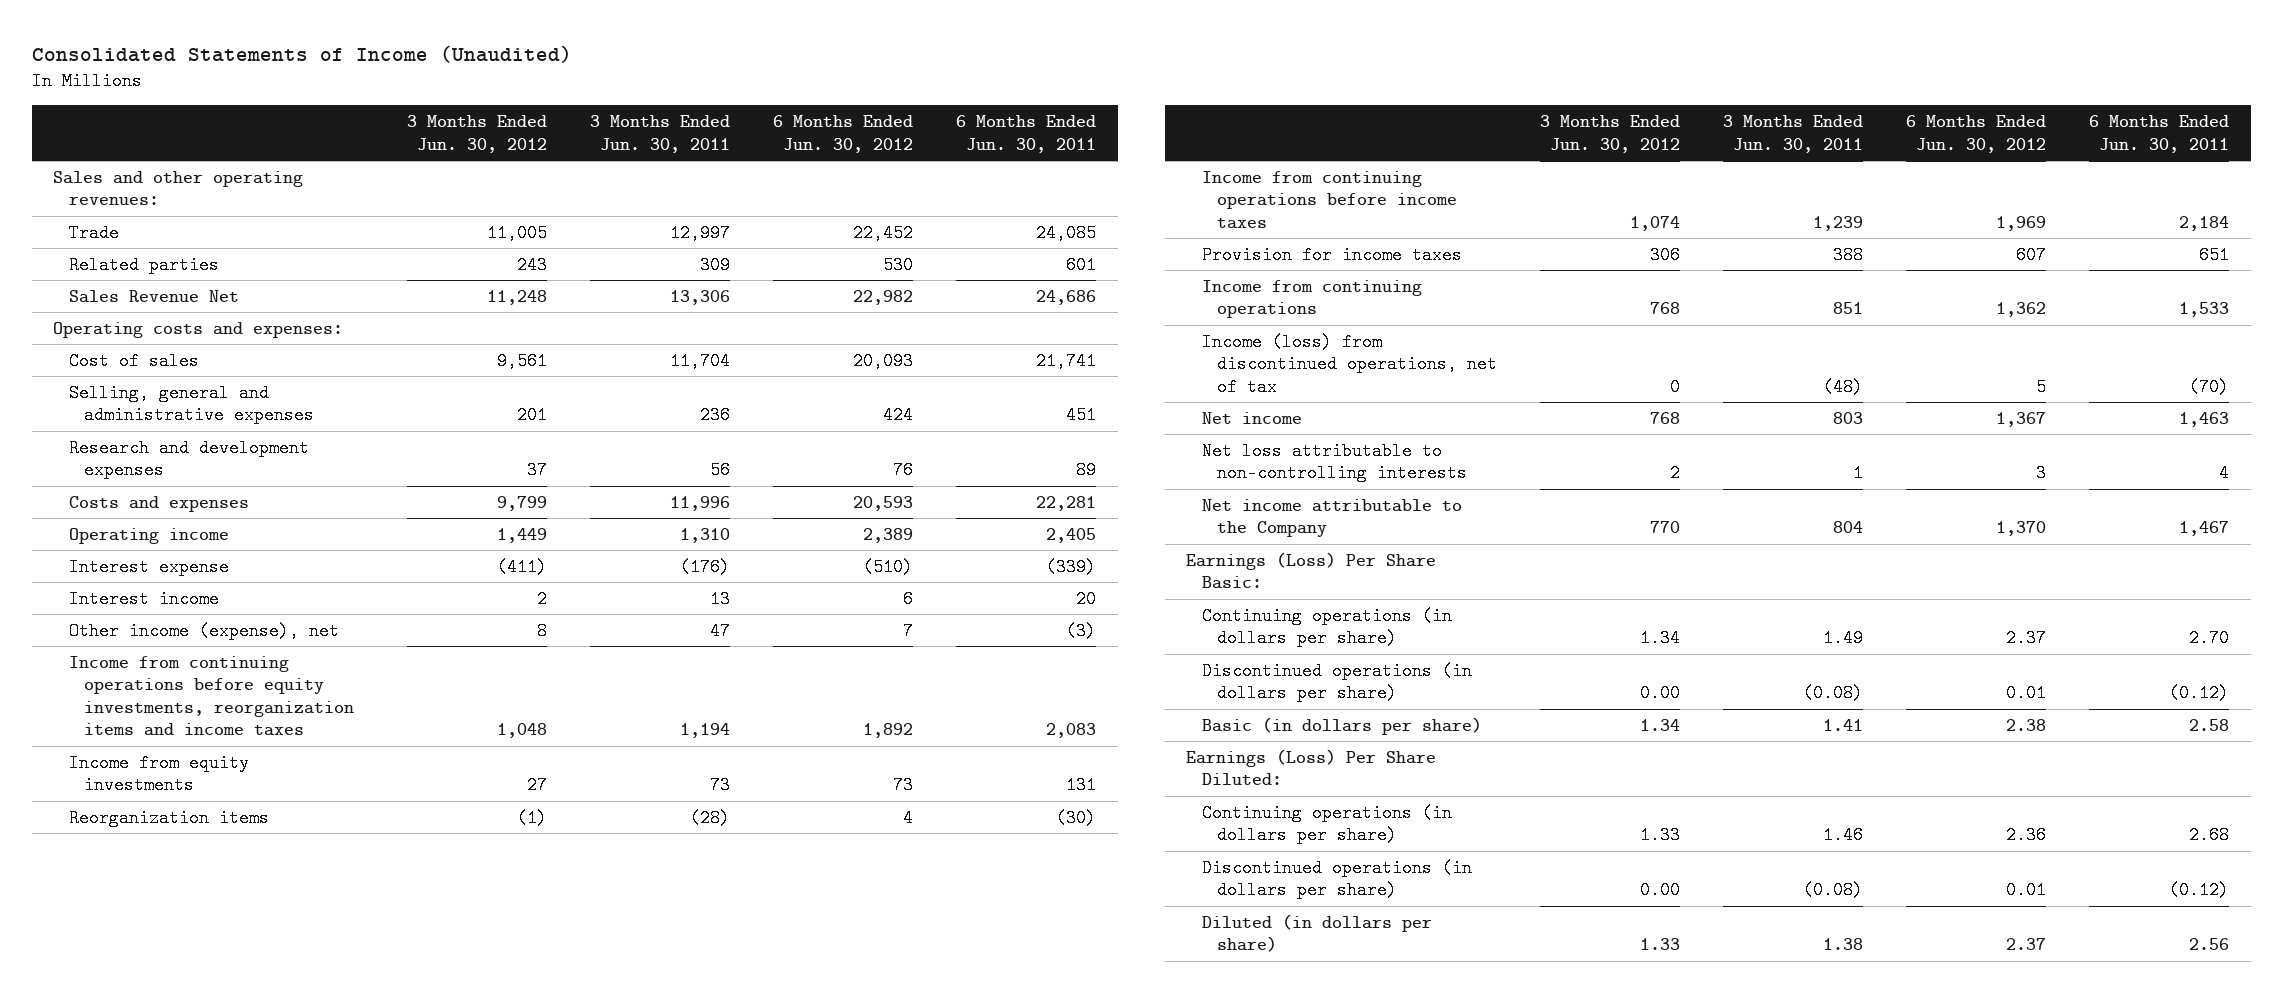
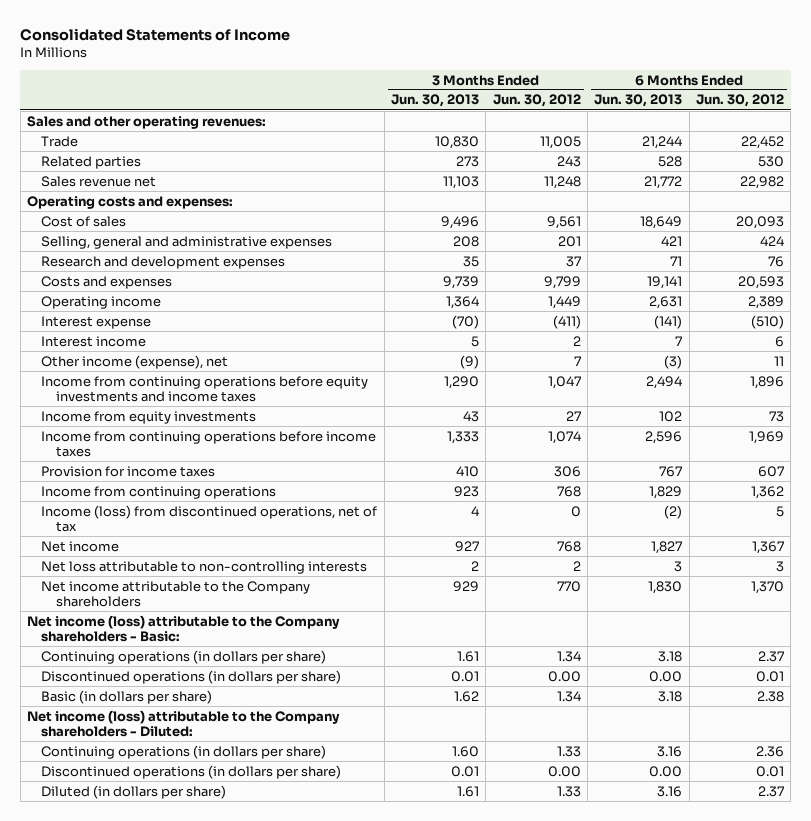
[31,45,572,64] Consolidated Statements of Income (Unaudited) -> [20,28,291,42] Consolidated Statements of Income
[590,115,731,153] 3 Months Ended Jun. 30, 2011 -> none
[956,115,1097,153] 6 Months Ended Jun. 30, 2011 -> none
none -> [390,94,479,108] Jun. 30, 2013
none -> [594,94,683,108] Jun. 30, 2013
[68,289,239,303] Sales Revenue Net -> [41,175,157,187] Sales revenue net
[537,621,548,640] 8 -> [573,355,581,366] 7
[903,621,914,640] 7 -> [774,355,785,366] 11
[68,655,354,737] Income from continuing operations before equity investments, reorganization items and income taxes -> [41,375,369,402] Income from continuing operations before equity investments and income taxes
[497,723,548,739] 1,048 -> [547,375,581,389] 1,047
[863,723,914,739] 1,892 -> [750,375,785,389] 1,896
[68,808,269,827] Reorganization items -> none
[1201,498,1462,538] Net income attributable to the Company -> [41,580,311,607] Net income attributable to the Company shareholders
[1186,551,1437,590] Earnings (Loss) Per Share Basic: -> [26,614,340,642] Net income (loss) attributable to the Company shareholders - Basic:
[1186,748,1437,786] Earnings (Loss) Per Share Diluted: -> [26,709,340,737] Net income (loss) attributable to the Company shareholders - Diluted:

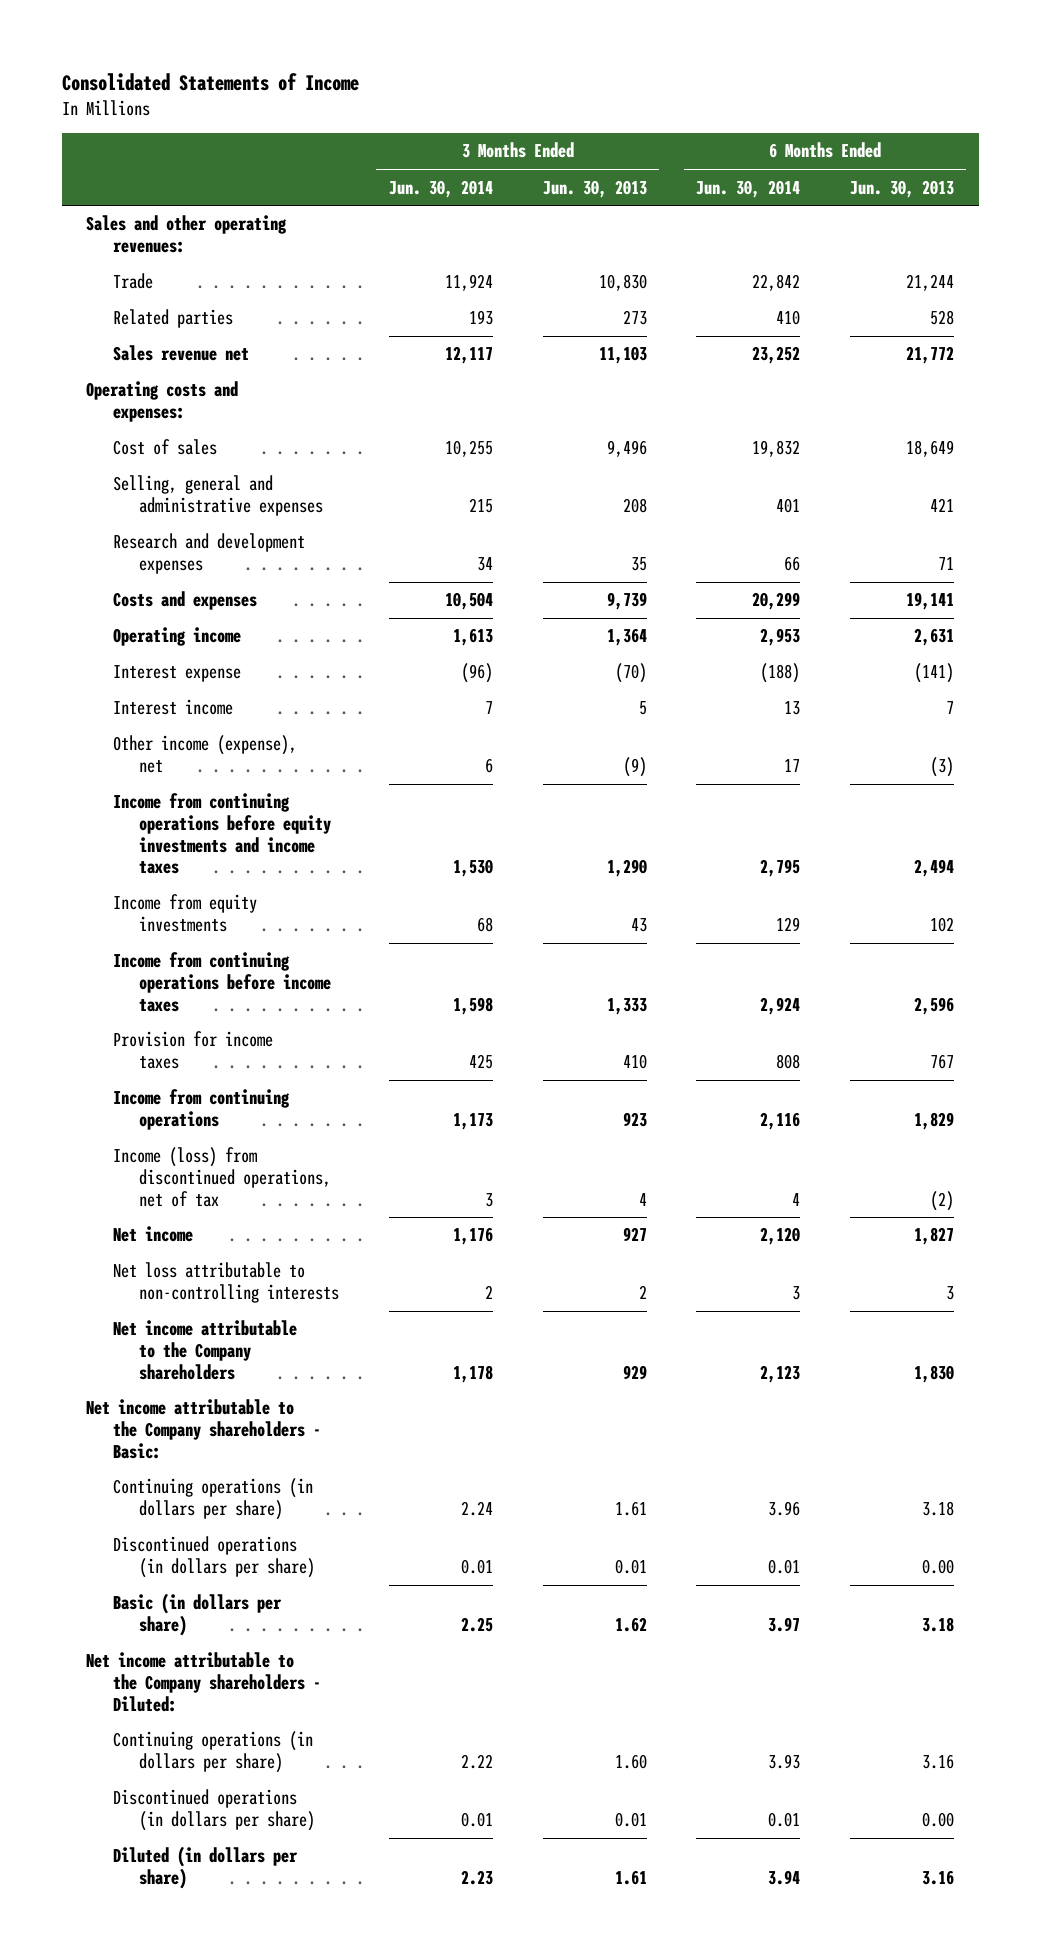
[492,94,581,108] Jun. 30, 2012 -> none
[696,94,785,108] Jun. 30, 2012 -> none
none -> [388,179,493,198] Jun. 30, 2014
none -> [696,179,801,198] Jun. 30, 2014
[26,614,340,642] Net income (loss) attributable to the Company shareholders - Basic: -> [86,1399,321,1459] Net income attributable to the Company shareholders - Basic:
[26,709,340,737] Net income (loss) attributable to the Company shareholders - Diluted: -> [86,1652,321,1712] Net income attributable to the Company shareholders - Diluted:

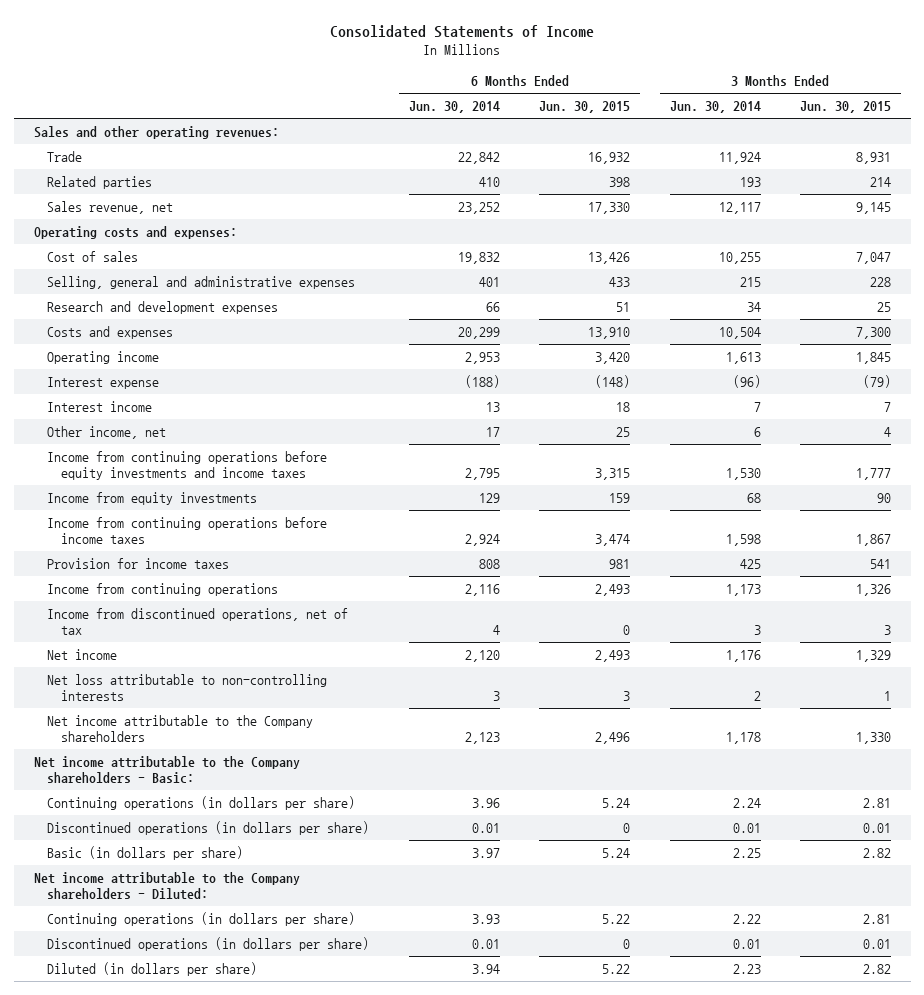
[542,179,647,198] Jun. 30, 2013 -> none
[849,179,954,198] Jun. 30, 2013 -> none
none -> [539,101,631,114] Jun. 30, 2015
none -> [799,101,891,114] Jun. 30, 2015
[112,345,249,362] Sales revenue net -> [47,200,174,214] Sales revenue, net
[112,735,297,774] Other income (expense), net -> [47,425,167,439] Other income, net
[112,1147,332,1207] Income (loss) from discontinued operations, net of tax -> [47,607,349,636] Income from discontinued operations, net of tax

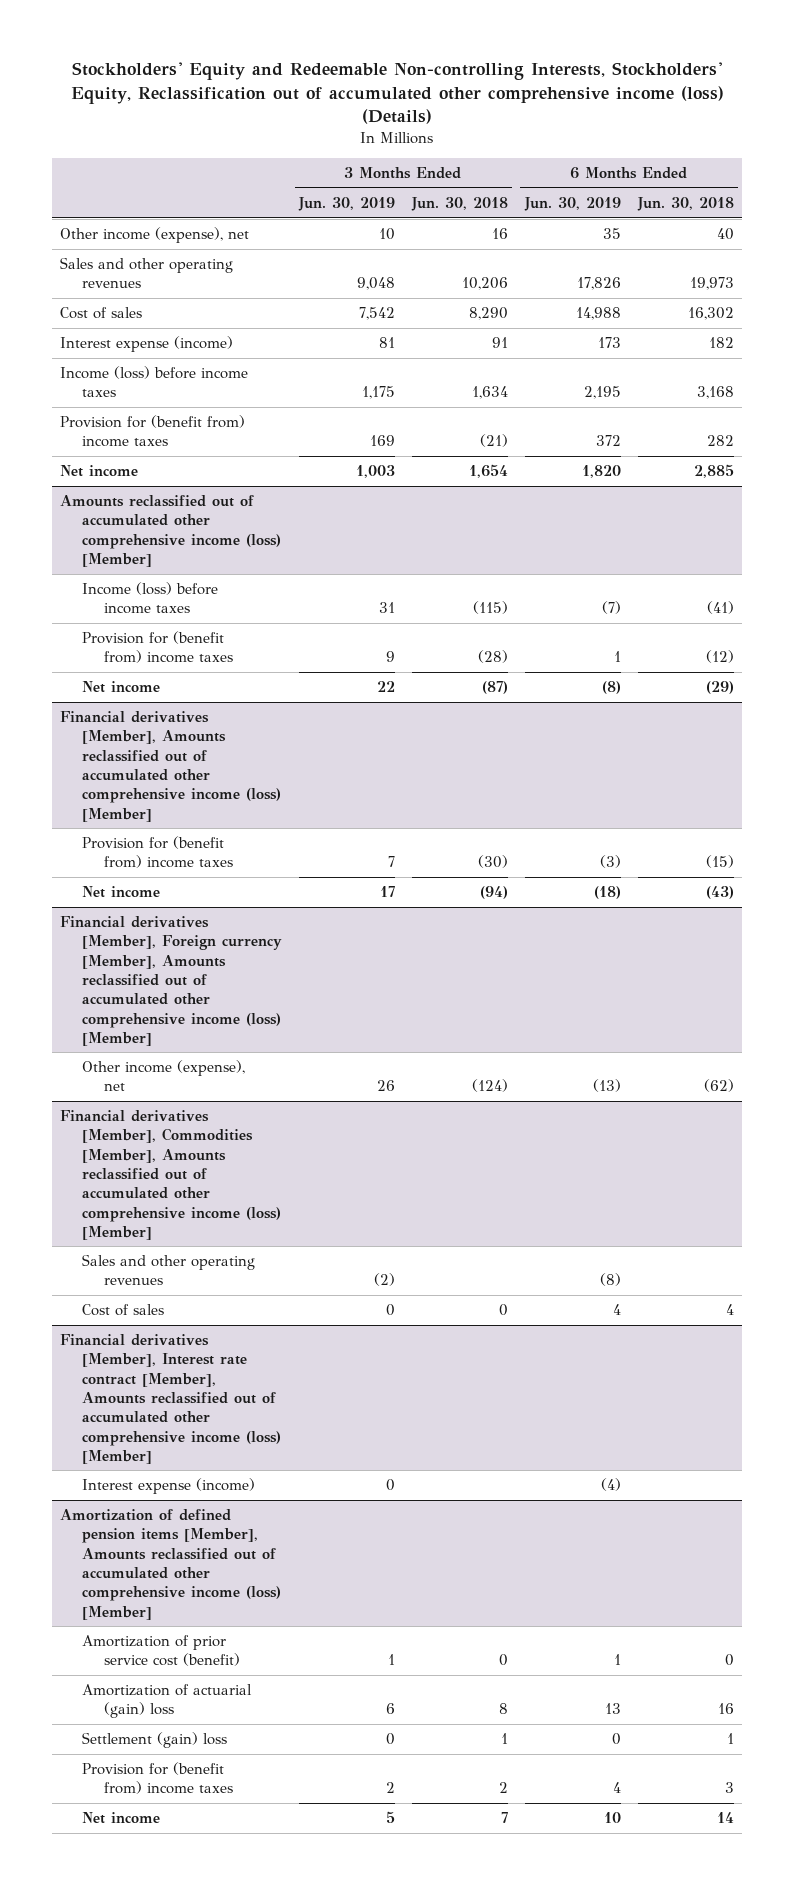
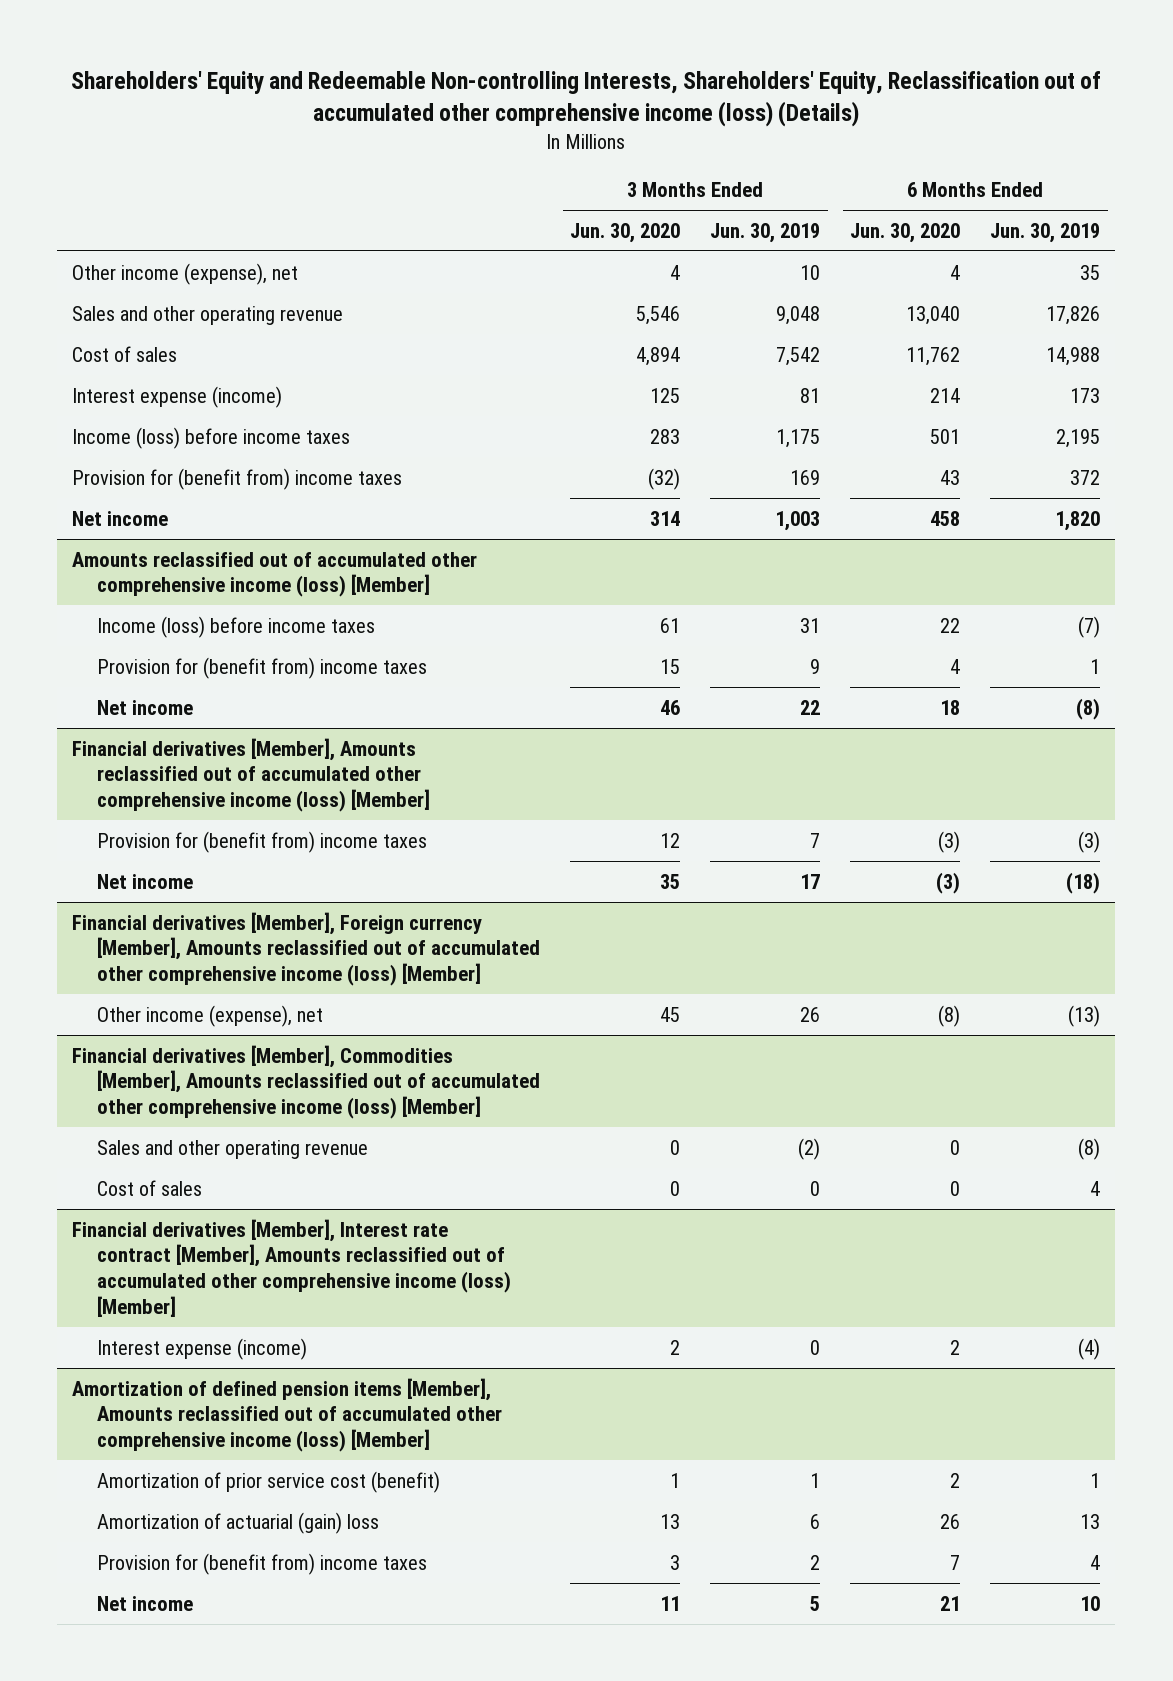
[70,62,724,125] Stockholders' Equity and Redeemable Non-controlling Interests, Stockholders' Equity, Reclassification out of accumulated other comprehensive income (loss) (Details) -> [71,71,1102,128] Shareholders' Equity and Redeemable Non-controlling Interests, Shareholders' Equity, Reclassification out of accumulated other comprehensive income (loss) (Details)
[410,197,508,212] Jun. 30, 2018 -> none
[636,197,734,212] Jun. 30, 2018 -> none
none -> [570,222,681,243] Jun. 30, 2020
none -> [850,222,961,243] Jun. 30, 2020
[60,257,234,289] Sales and other operating revenues -> [72,305,344,325] Sales and other operating revenue
[81,1254,255,1286] Sales and other operating revenues -> [97,1139,369,1159] Sales and other operating revenue
[81,1732,227,1749] Settlement (gain) loss -> none

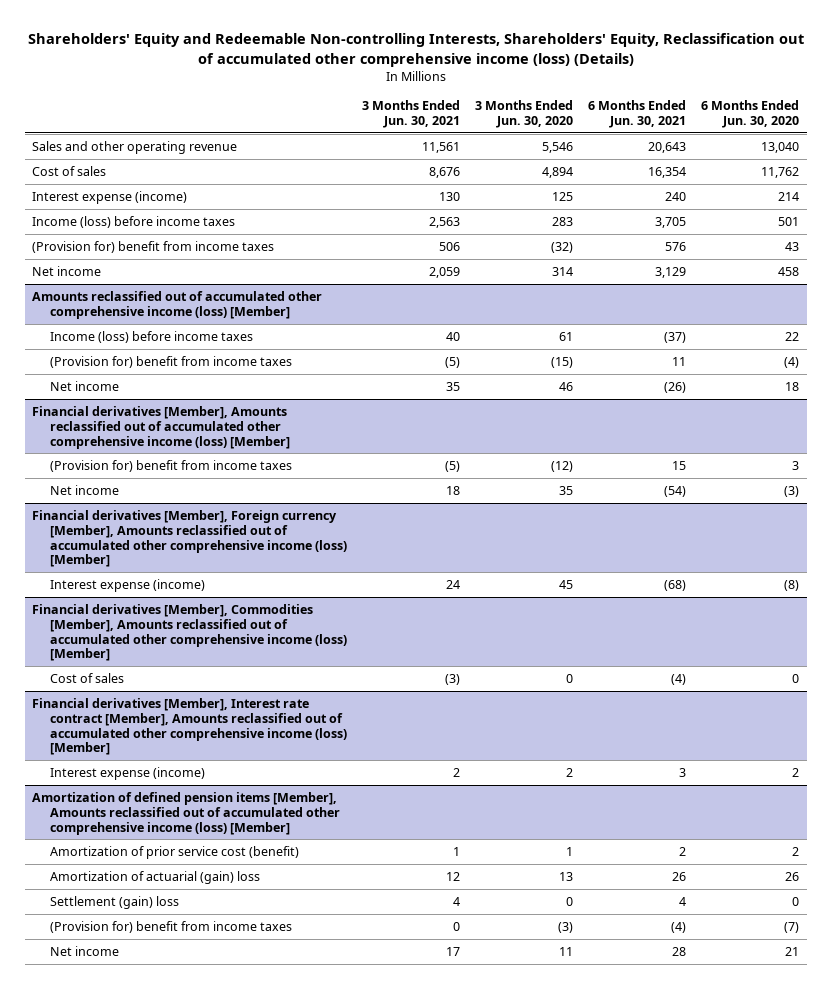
[710,222,821,243] Jun. 30, 2019 -> none
[990,222,1101,243] Jun. 30, 2019 -> none
none -> [362,100,461,128] 3 Months Ended Jun. 30, 2021
none -> [588,100,687,128] 6 Months Ended Jun. 30, 2021
[72,262,299,285] Other income (expense), net -> none
[72,467,403,490] Provision for (benefit from) income taxes -> [32,240,275,253] (Provision for) benefit from income taxes
[97,656,428,679] Provision for (benefit from) income taxes -> [50,355,293,368] (Provision for) benefit from income taxes
[660,658,681,674] 15 -> [551,356,574,368] (15)
[950,658,961,674] 4 -> [784,356,800,368] (4)
[97,830,428,853] Provision for (benefit from) income taxes -> [50,459,293,472] (Provision for) benefit from income taxes
[660,832,681,848] 12 -> [551,460,574,472] (12)
[938,830,961,853] (3) -> [792,460,800,470] 3
[97,1004,324,1027] Other income (expense), net -> [50,578,206,592] Interest expense (income)
[97,1139,369,1159] Sales and other operating revenue -> none
none -> [50,895,180,909] Settlement (gain) loss
[97,1552,428,1575] Provision for (benefit from) income taxes -> [50,920,293,933] (Provision for) benefit from income taxes
[670,1554,681,1570] 3 -> [558,921,574,933] (3)
[950,1554,961,1570] 7 -> [784,921,800,933] (7)

